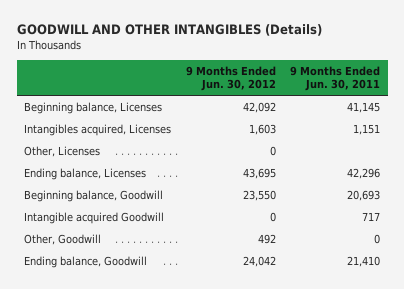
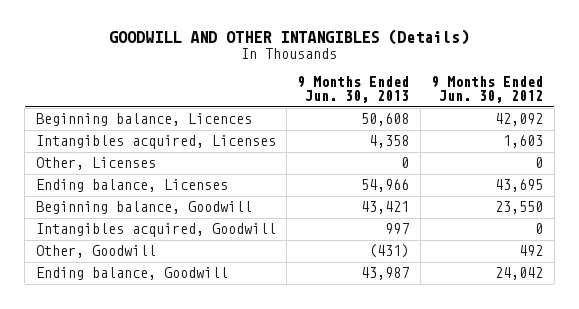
[290,65,381,92] 9 Months Ended Jun. 30, 2011 -> none
none -> [297,76,410,104] 9 Months Ended Jun. 30, 2013
[23,101,162,114] Beginning balance, Licenses -> [35,113,252,127] Beginning balance, Licences
[23,211,164,224] Intangible acquired Goodwill -> [35,223,276,238] Intangibles acquired, Goodwill

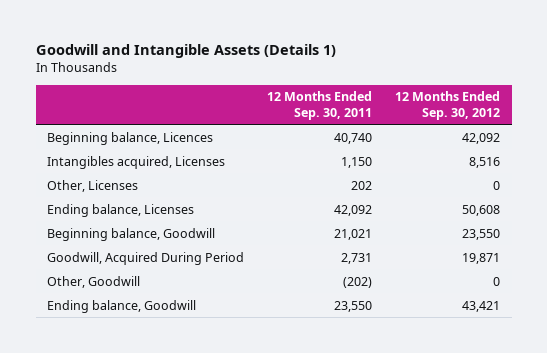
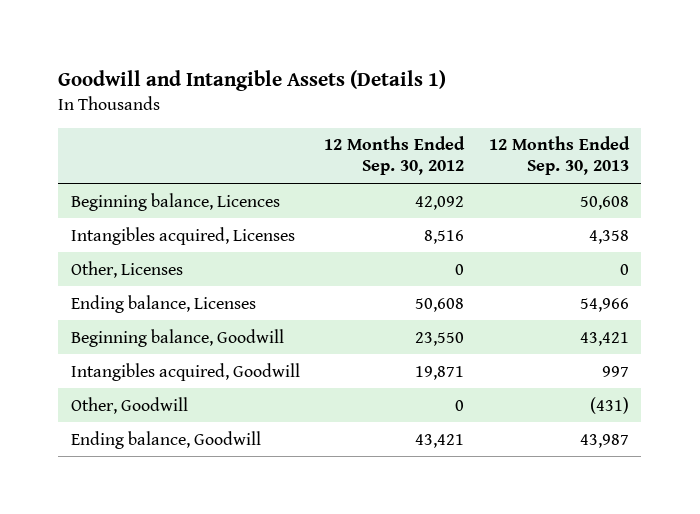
[267,91,373,120] 12 Months Ended Sep. 30, 2011 -> none
none -> [488,136,630,176] 12 Months Ended Sep. 30, 2013
[47,251,245,265] Goodwill, Acquired During Period -> [70,362,300,381] Intangibles acquired, Goodwill

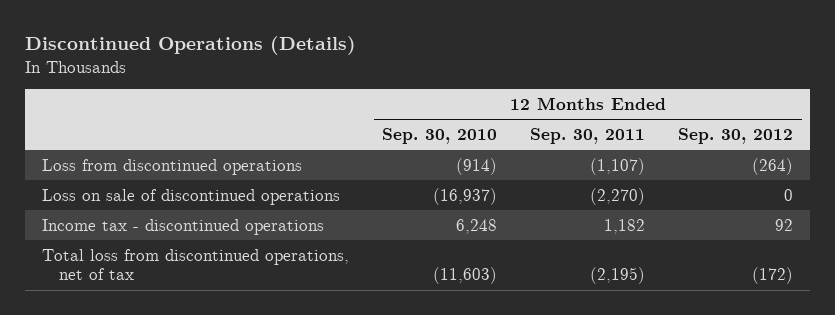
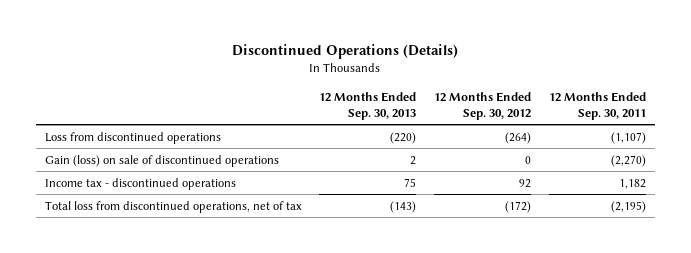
[381,127,497,144] Sep. 30, 2010 -> none
none -> [319,91,417,120] 12 Months Ended Sep. 30, 2013
[41,188,340,205] Loss on sale of discontinued operations -> [44,154,279,167] Gain (loss) on sale of discontinued operations

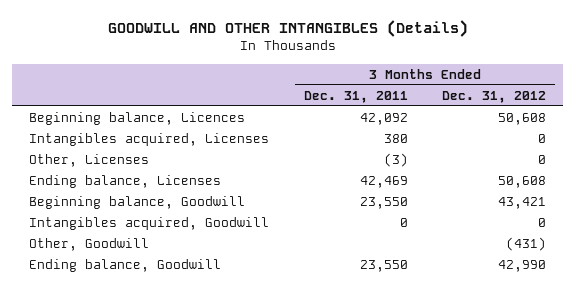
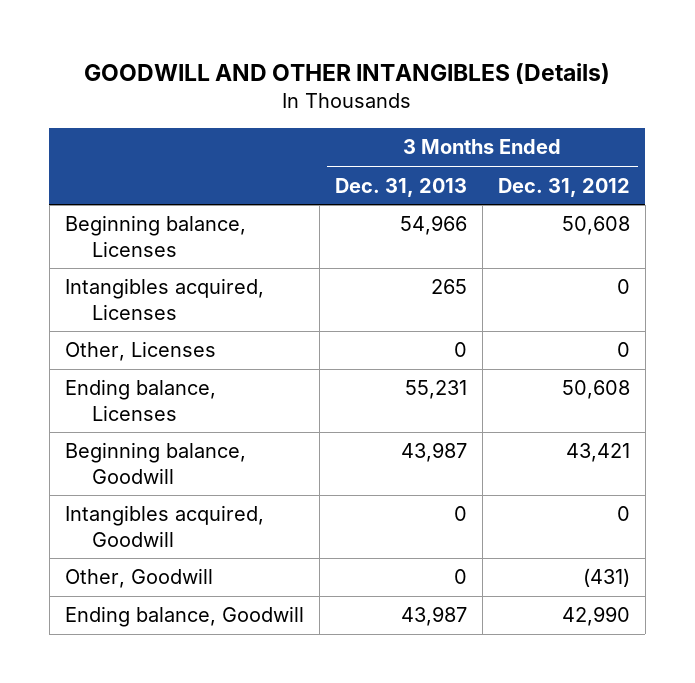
[303,90,408,103] Dec. 31, 2011 -> none
none -> [334,177,467,197] Dec. 31, 2013
[29,112,246,126] Beginning balance, Licences -> [64,215,246,257] Beginning balance, Licenses

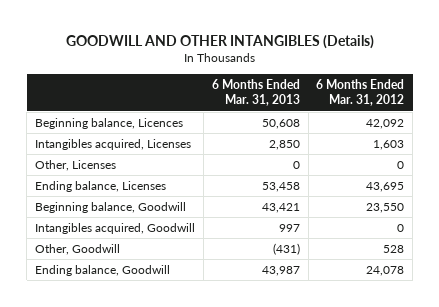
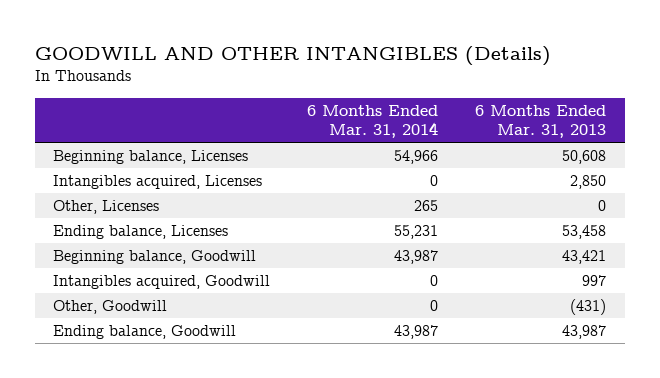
[316,79,405,107] 6 Months Ended Mar. 31, 2012 -> none
none -> [307,104,439,139] 6 Months Ended Mar. 31, 2014
[34,118,183,130] Beginning balance, Licences -> [53,149,249,164] Beginning balance, Licenses

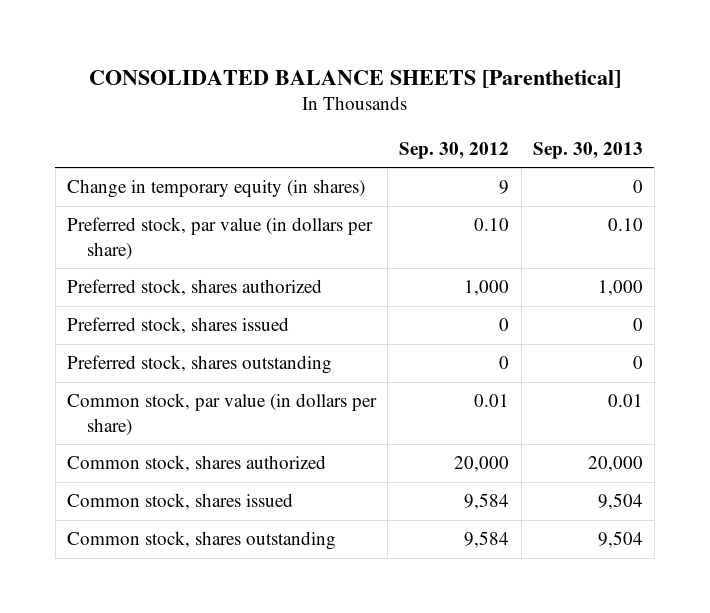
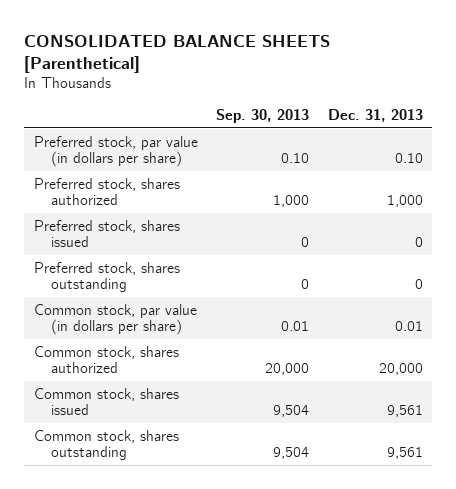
[399,141,510,159] Sep. 30, 2012 -> none
none -> [327,109,423,123] Dec. 31, 2013
[66,179,365,199] Change in temporary equity (in shares) -> none

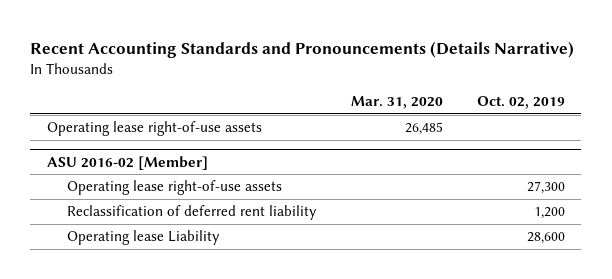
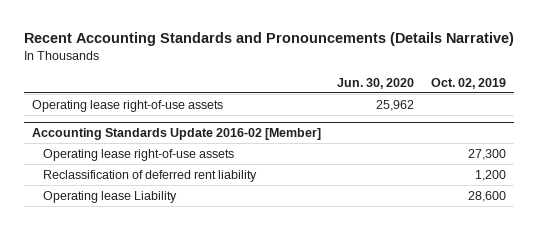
[351,95,444,109] Mar. 31, 2020 -> none
none -> [337,77,415,89] Jun. 30, 2020
[47,155,209,170] ASU 2016-02 [Member] -> [31,128,321,141] Accounting Standards Update 2016-02 [Member]

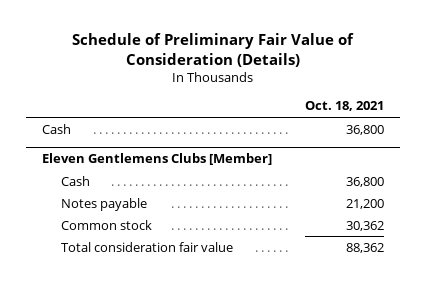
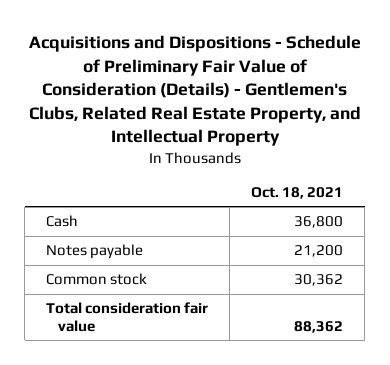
[71,33,354,67] Schedule of Preliminary Fair Value of Consideration (Details) -> [28,35,361,147] Acquisitions and Dispositions - Schedule of Preliminary Fair Value of Consideration (Details) - Gentlemen's Clubs, Related Real Estate Property, and Intellectual Property
[42,153,273,166] Eleven Gentlemens Clubs [Member] -> none
[60,175,90,186] Cash -> none

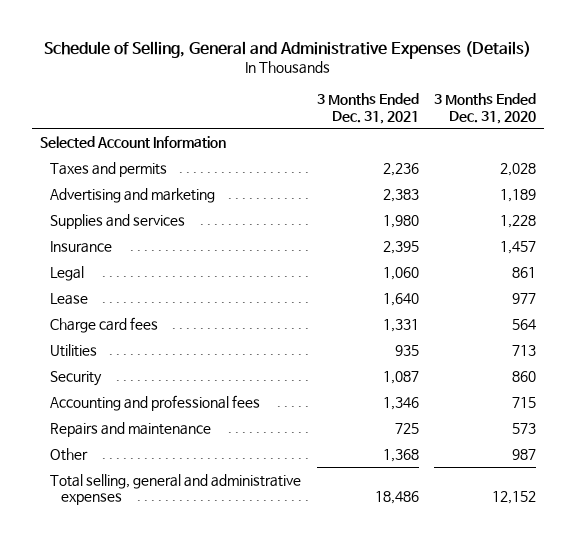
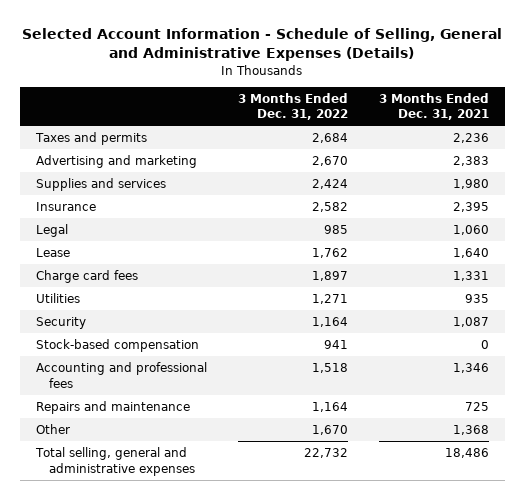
[43,40,531,59] Schedule of Selling, General and Administrative Expenses (Details) -> [22,28,503,62] Selected Account Information - Schedule of Selling, General and Administrative Expenses (Details)
[434,93,537,124] 3 Months Ended Dec. 31, 2020 -> none
none -> [237,92,348,121] 3 Months Ended Dec. 31, 2022
[39,135,226,148] Selected Account Information -> none
none -> [35,338,199,352] Stock-based compensation

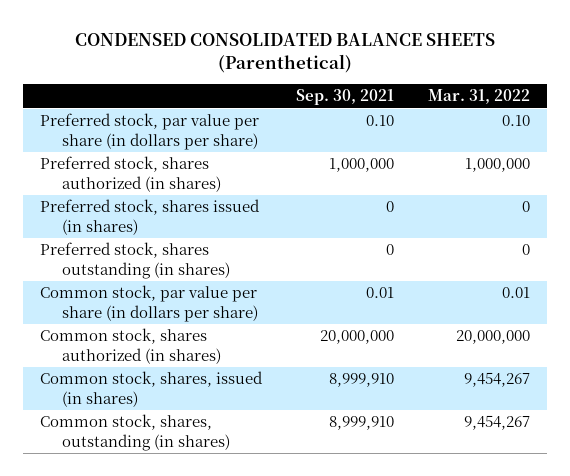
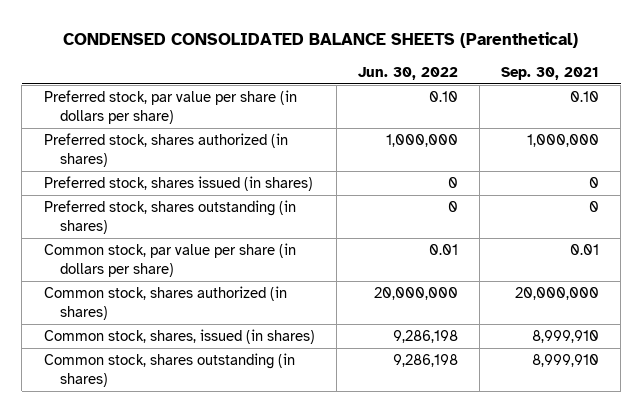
[427,89,530,105] Mar. 31, 2022 -> none
none -> [357,66,458,80] Jun. 30, 2022
[39,414,231,451] Common stock, shares, outstanding (in shares) -> [43,353,295,388] Common stock, shares outstanding (in shares)

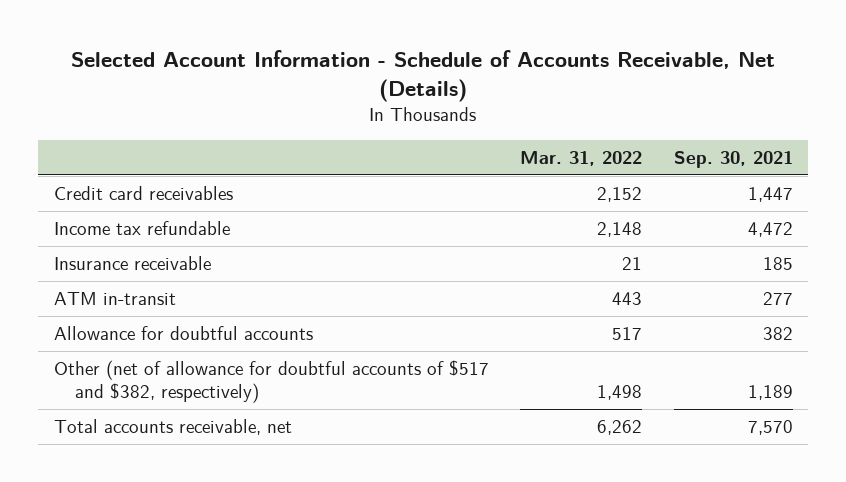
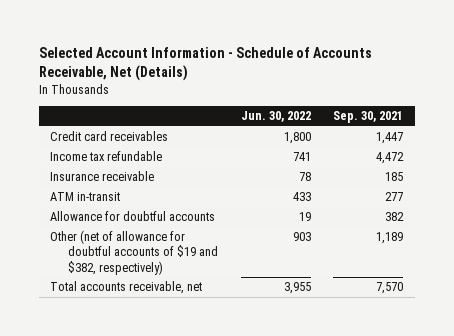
[520,150,643,166] Mar. 31, 2022 -> none
none -> [240,111,311,123] Jun. 30, 2022
[53,360,489,403] Other (net of allowance for doubtful accounts of $517 and $382, respectively) -> [50,230,219,275] Other (net of allowance for doubtful accounts of $19 and $382, respectively)

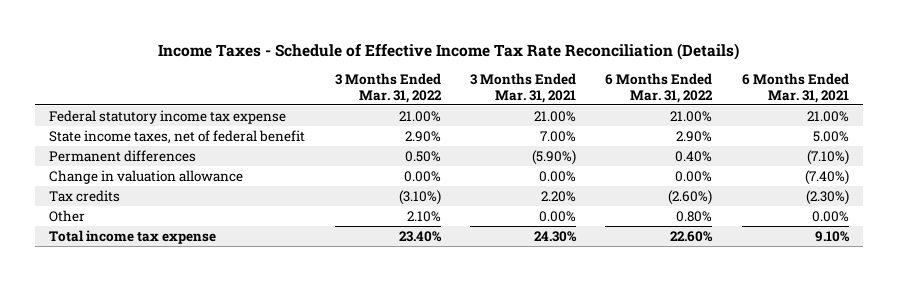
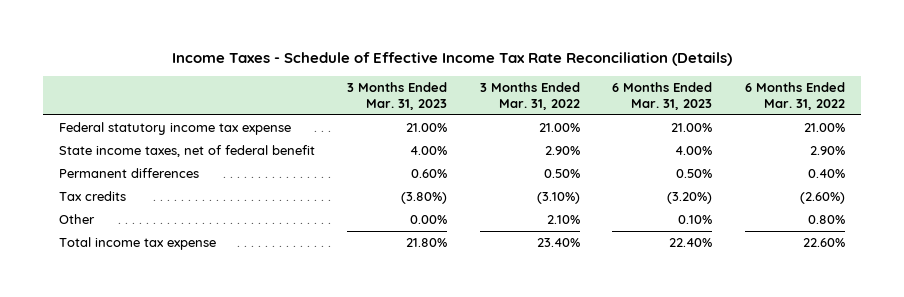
[469,73,576,103] 3 Months Ended Mar. 31, 2021 -> none
[741,73,849,103] 6 Months Ended Mar. 31, 2021 -> none
none -> [347,81,448,110] 3 Months Ended Mar. 31, 2023
none -> [612,81,713,110] 6 Months Ended Mar. 31, 2023
[49,169,244,184] Change in valuation allowance -> none

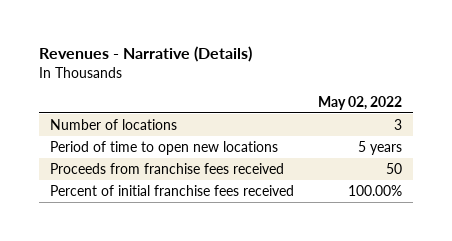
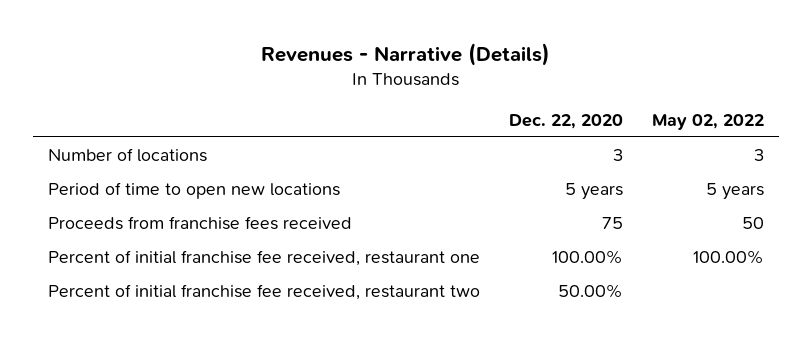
none -> [508,113,623,129] Dec. 22, 2020
[50,184,295,196] Percent of initial franchise fees received -> [47,250,480,267] Percent of initial franchise fee received, restaurant one
none -> [47,284,480,301] Percent of initial franchise fee received, restaurant two

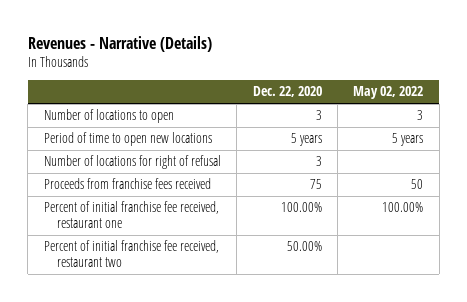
[47,148,207,163] Number of locations -> [43,109,174,124] Number of locations to open
none -> [43,155,221,170] Number of locations for right of refusal

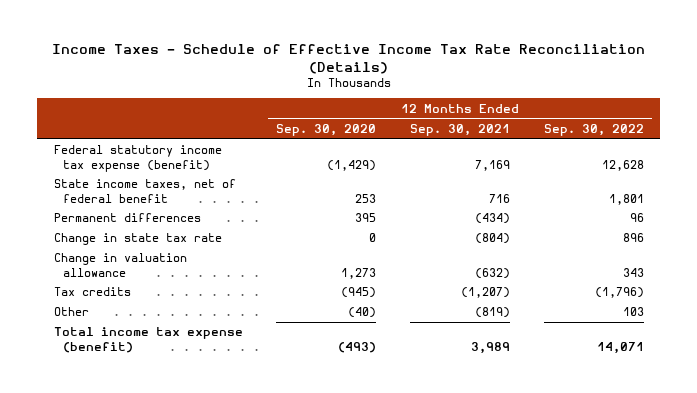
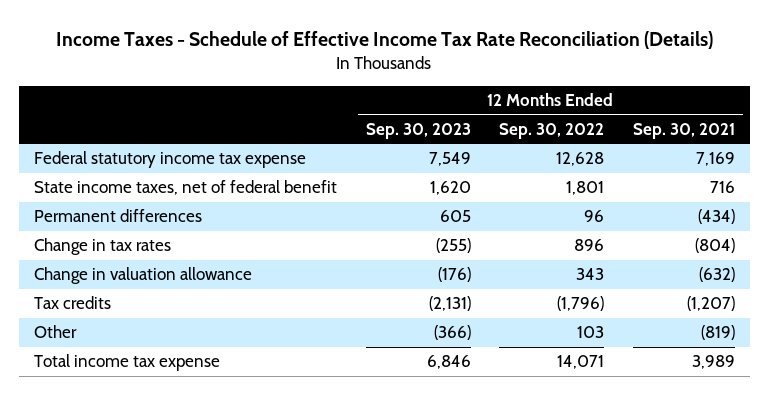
[276,124,377,137] Sep. 30, 2020 -> none
none -> [365,122,471,139] Sep. 30, 2023
[53,145,222,172] Federal statutory income tax expense (benefit) -> [33,151,306,169] Federal statutory income tax expense
[53,233,222,246] Change in state tax rate -> [33,238,171,256] Change in tax rates
[53,327,243,353] Total income tax expense (benefit) -> [33,354,220,372] Total income tax expense

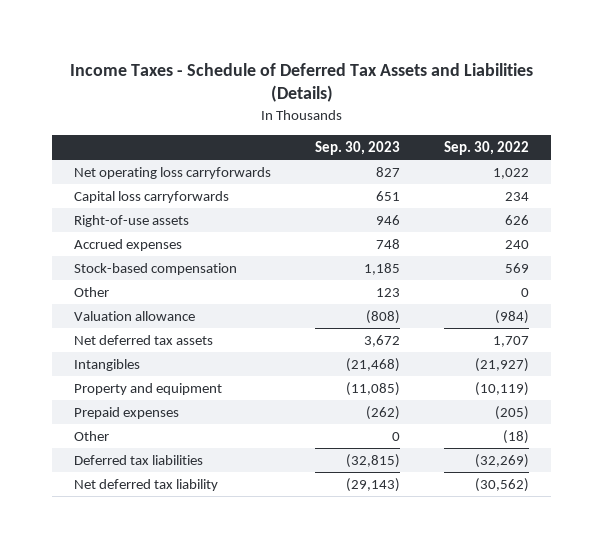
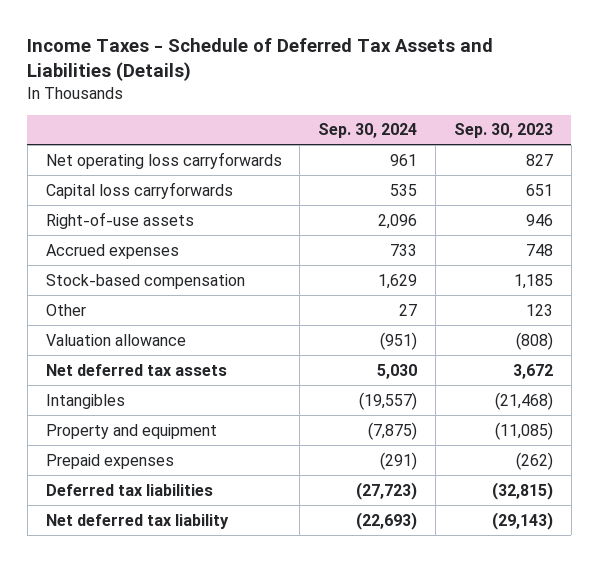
[443,140,529,155] Sep. 30, 2022 -> none
none -> [318,123,418,139] Sep. 30, 2024
[74,431,110,442] Other -> none

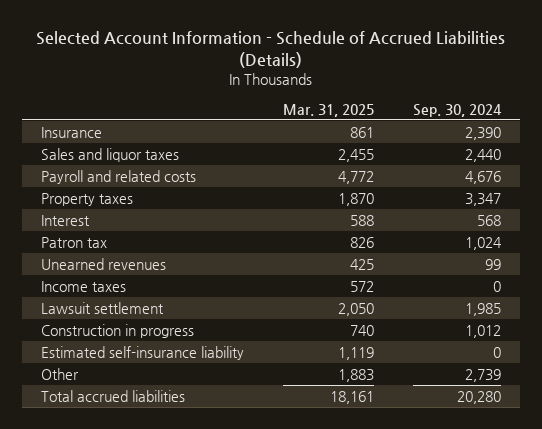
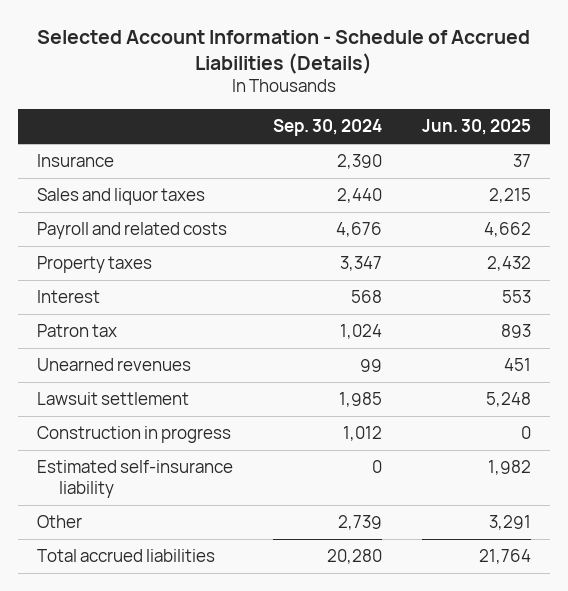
[283,103,375,117] Mar. 31, 2025 -> none
none -> [421,119,531,136] Jun. 30, 2025
[41,280,127,292] Income taxes -> none

